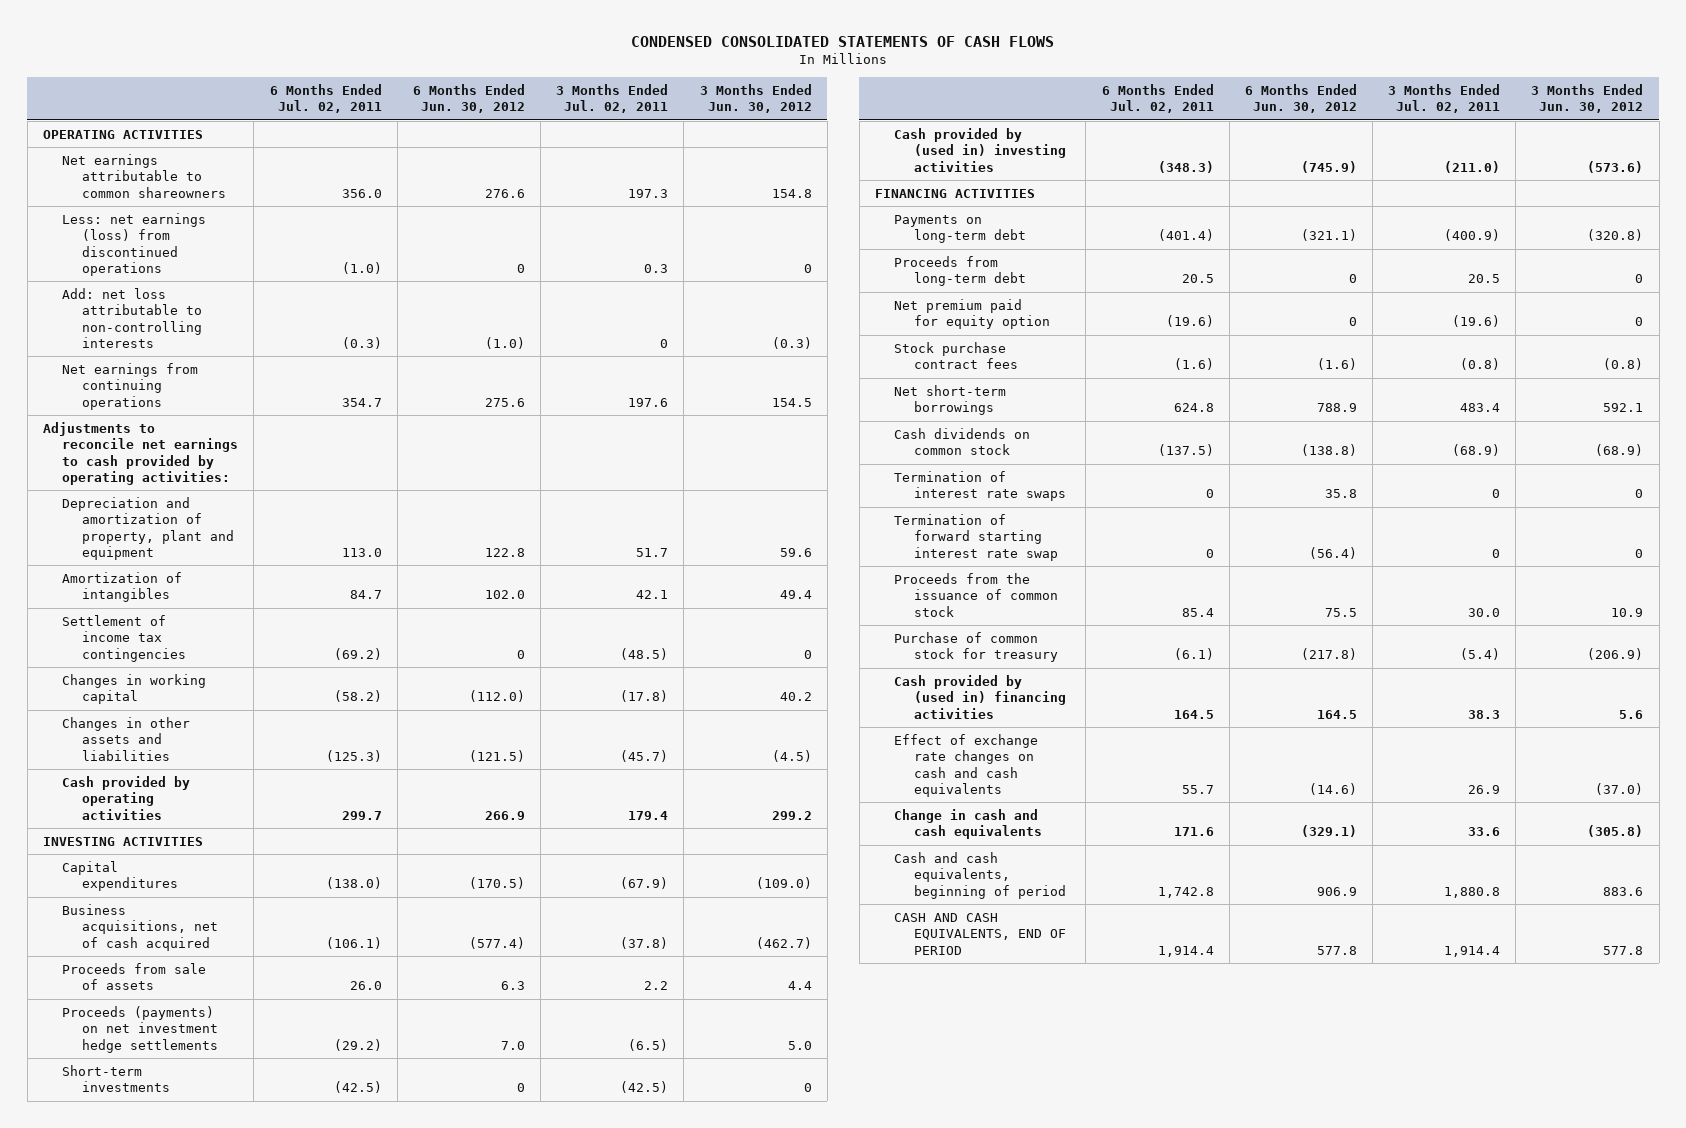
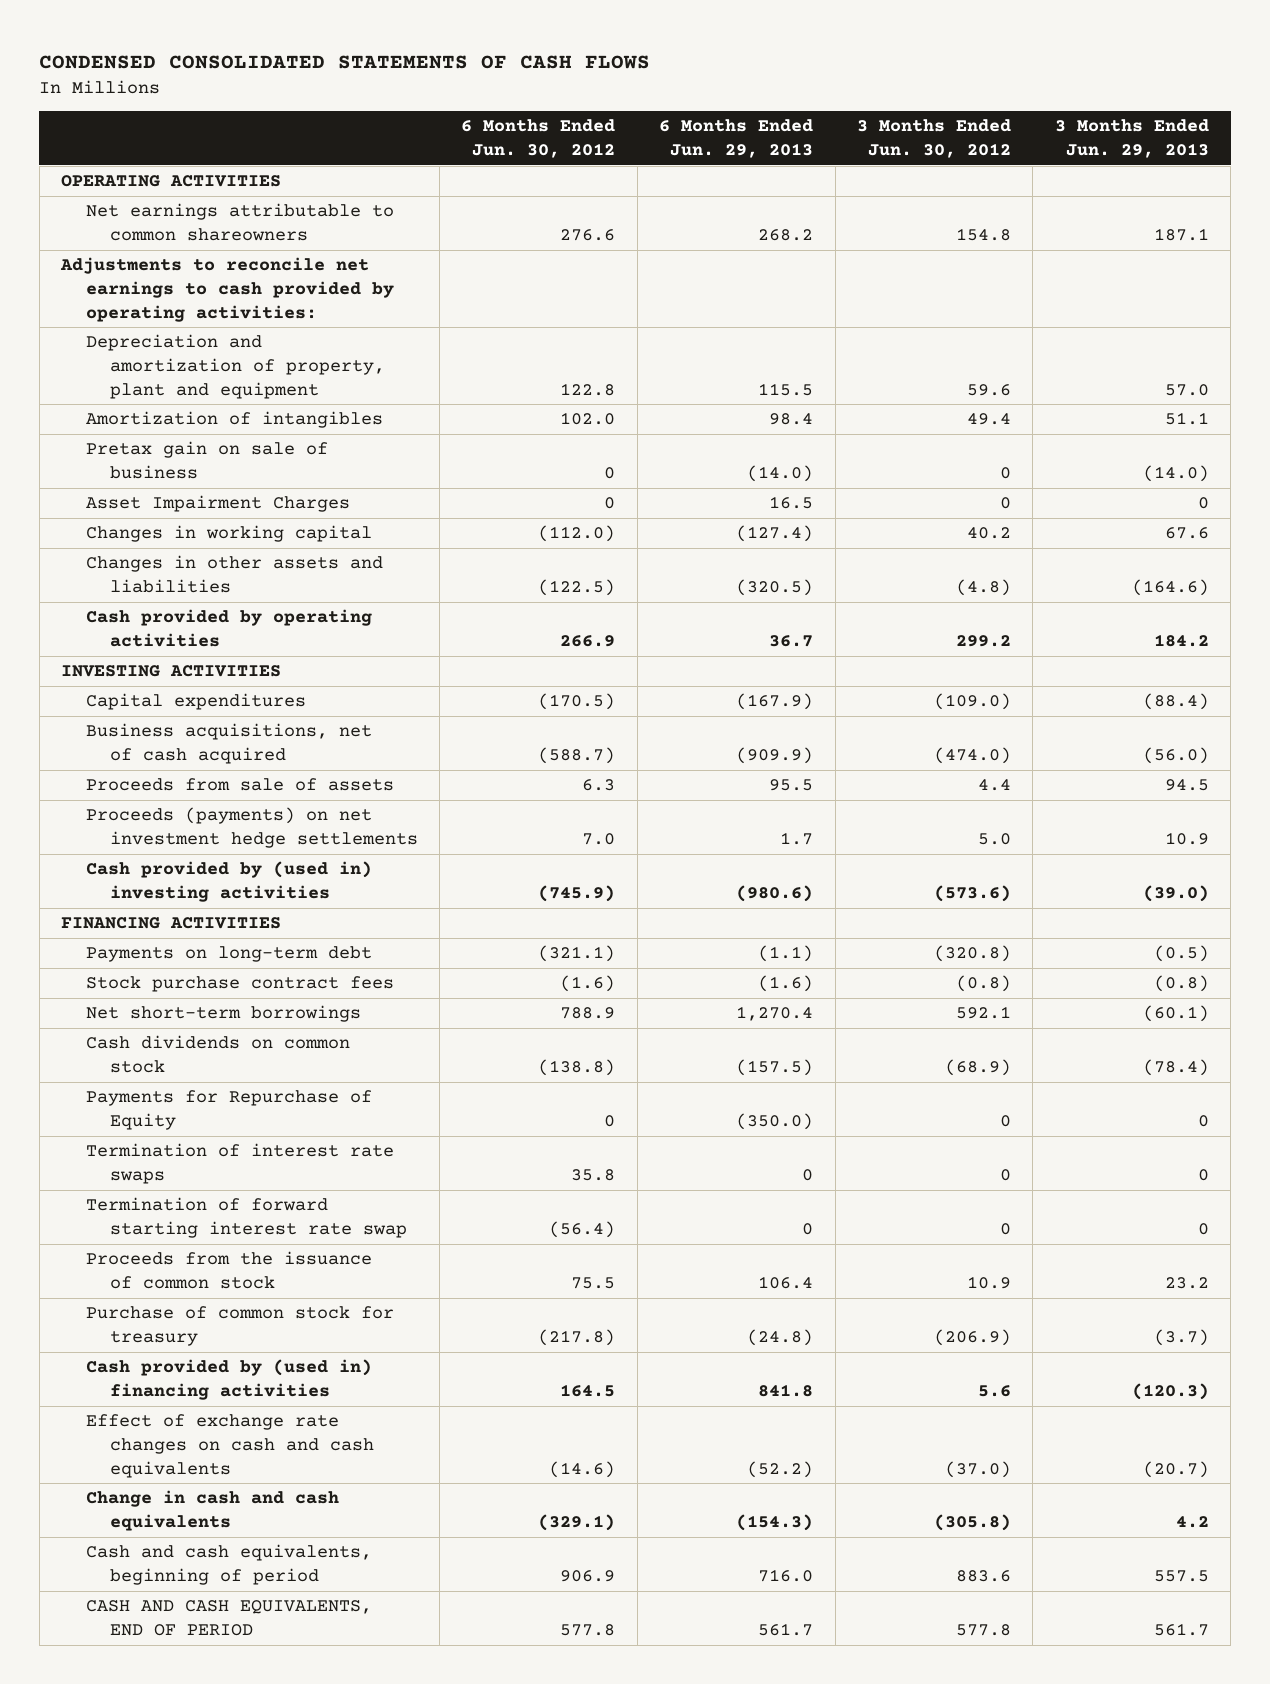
[269,83,382,114] 6 Months Ended Jul. 02, 2011 -> none
[556,83,669,114] 3 Months Ended Jul. 02, 2011 -> none
none -> [659,119,814,159] 6 Months Ended Jun. 29, 2013
none -> [1054,119,1209,159] 3 Months Ended Jun. 29, 2013
[62,212,207,276] Less: net earnings (loss) from discontinued operations -> none
[62,287,202,348] Add: net loss attributable to non-controlling interests -> none
[62,362,199,410] Net earnings from continuing operations -> none
[62,614,186,662] Settlement of income tax contingencies -> none
none -> [85,441,328,479] Pretax gain on sale of business
none -> [85,495,350,513] Asset Impairment Charges
[468,749,525,762] (121.5) -> [538,578,616,596] (122.5)
[771,749,812,762] (4.5) -> [955,578,1011,596] (4.8)
[468,936,525,949] (577.4) -> [538,746,616,764] (588.7)
[755,936,812,949] (462.7) -> [933,746,1011,764] (474.0)
[62,1064,170,1093] Short-term investments -> none
[894,255,1026,287] Proceeds from long-term debt -> none
[894,298,1050,330] Net premium paid for equity option -> none
none -> [85,1090,372,1130] Payments for Repurchase of Equity

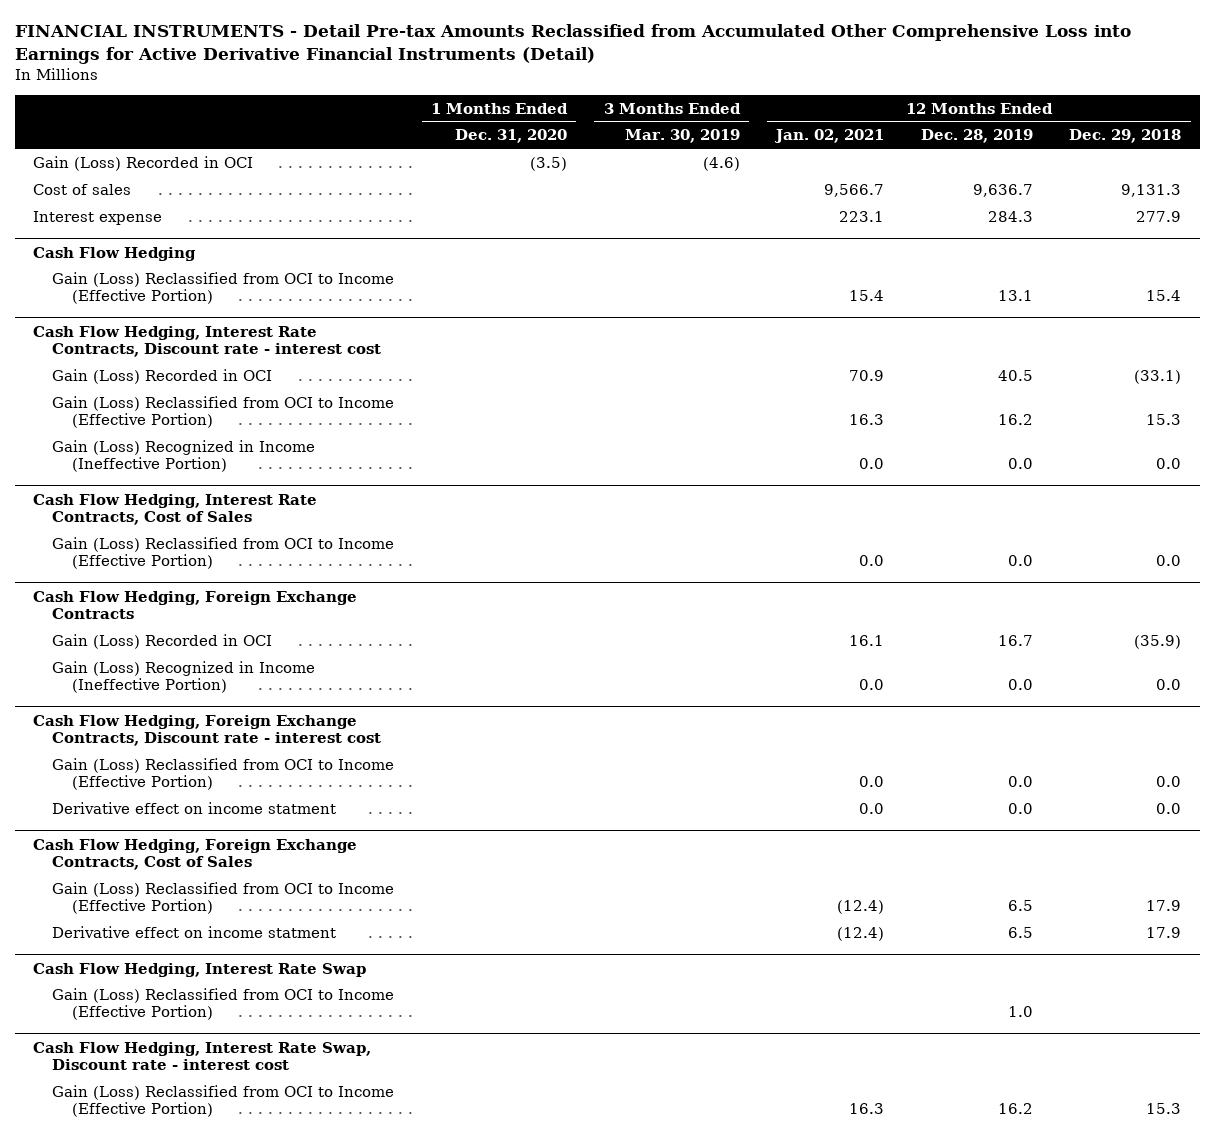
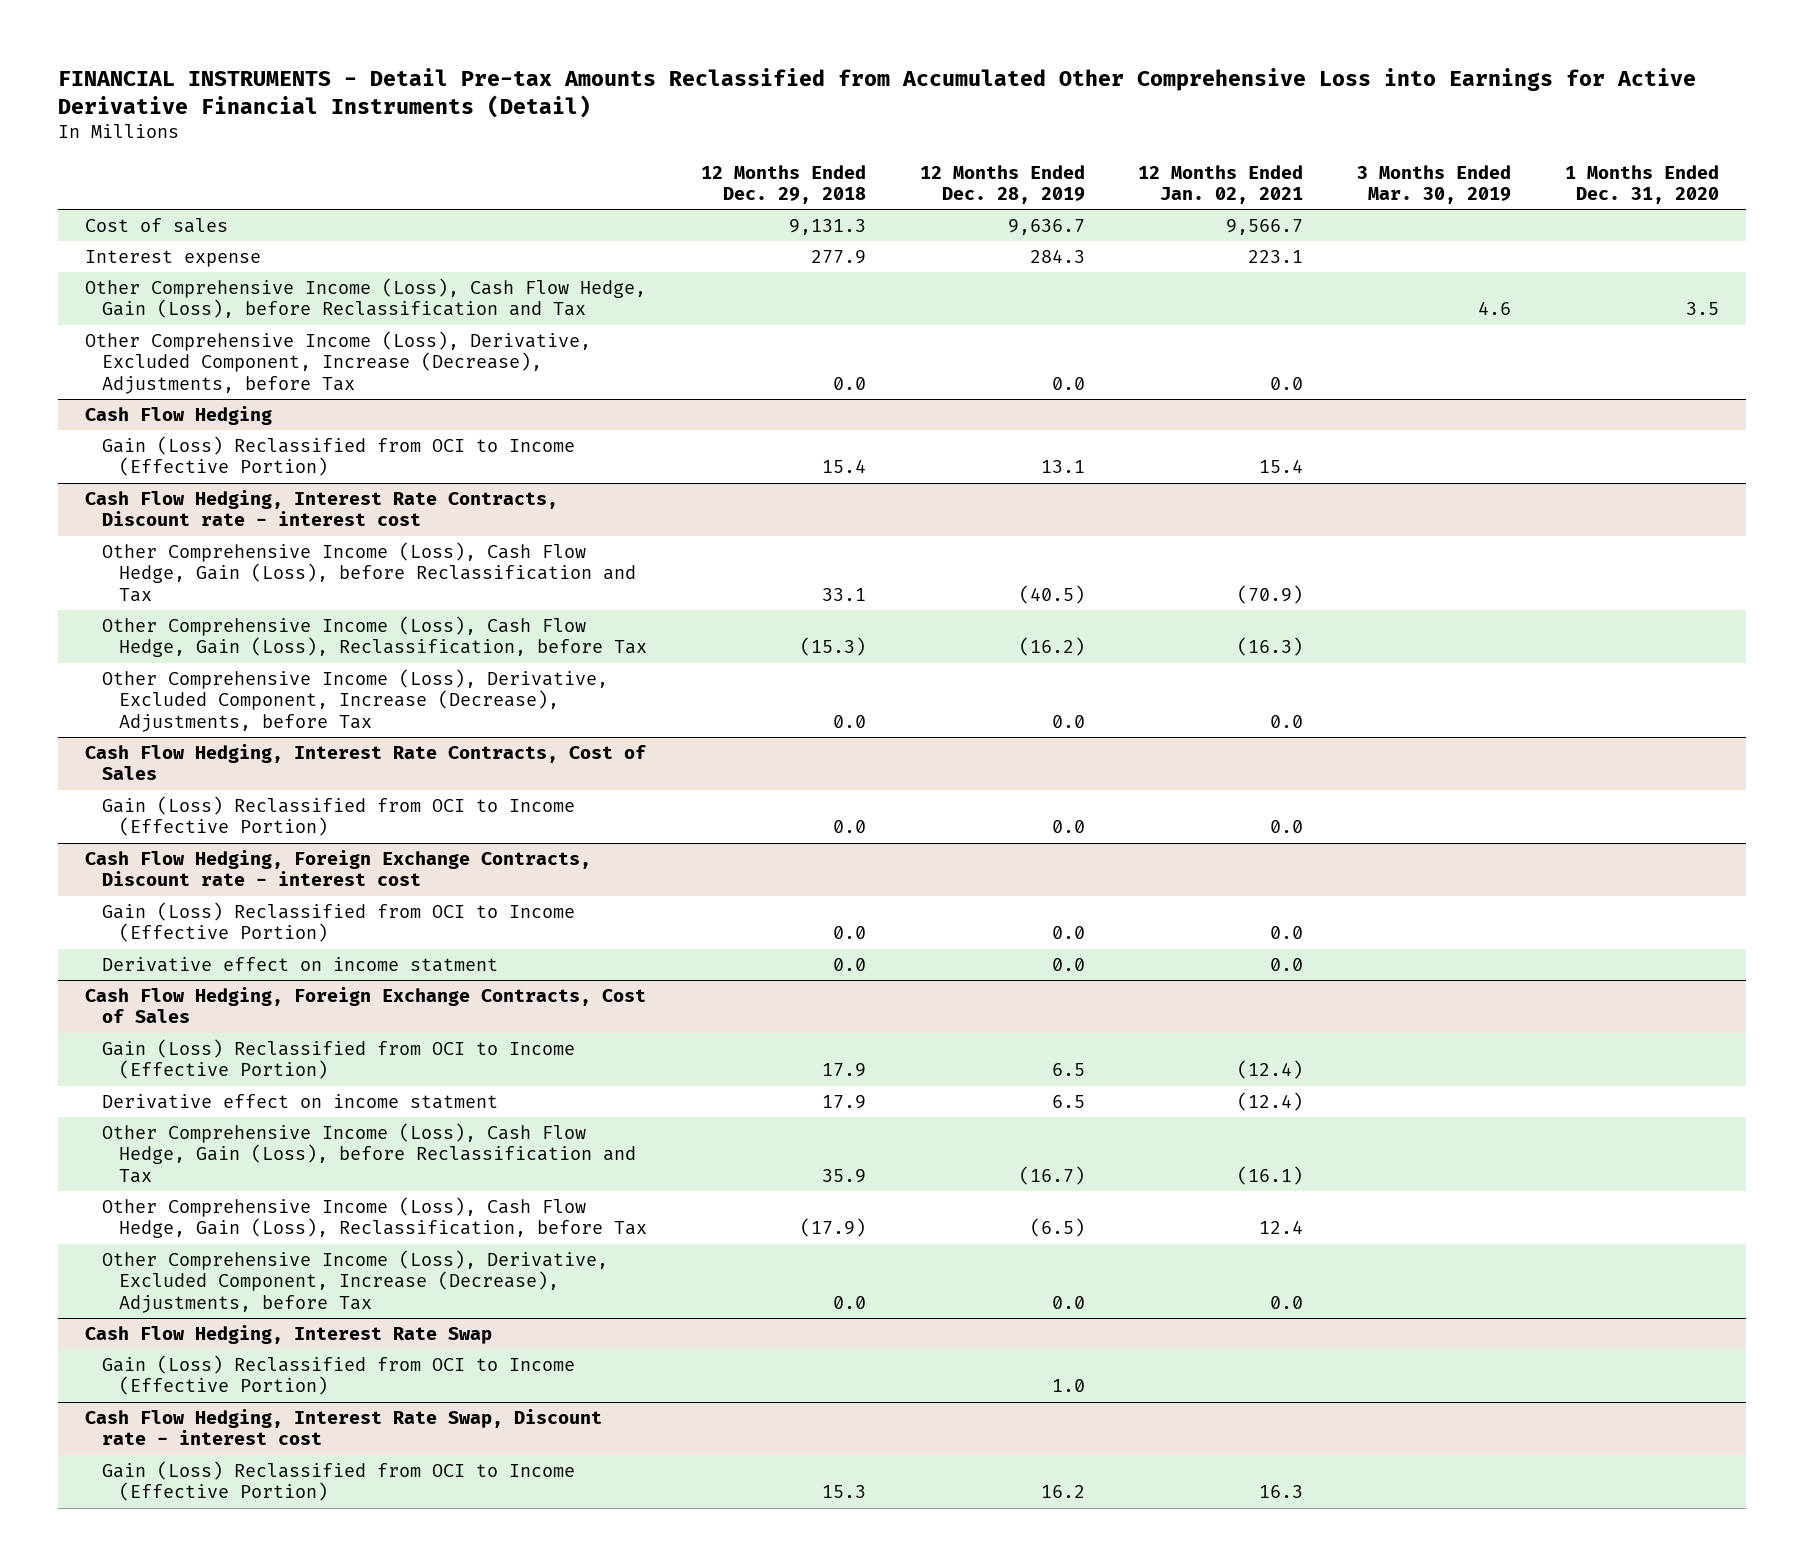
[32,155,253,171] Gain (Loss) Recorded in OCI -> none
none -> [84,277,646,319] Other Comprehensive Income (Loss), Cash Flow Hedge, Gain (Loss), before Reclassification and Tax
none -> [84,330,591,394] Other Comprehensive Income (Loss), Derivative, Excluded Component, Increase (Decrease), Adjustments, before Tax
[52,368,273,384] Gain (Loss) Recorded in OCI -> none
[52,395,395,429] Gain (Loss) Reclassified from OCI to Income (Effective Portion) -> none
[52,439,316,473] Gain (Loss) Recognized in Income (Ineffective Portion) -> none
none -> [101,541,637,602] Other Comprehensive Income (Loss), Cash Flow Hedge, Gain (Loss), before Reclassification and Tax
none -> [101,615,648,658] Other Comprehensive Income (Loss), Cash Flow Hedge, Gain (Loss), Reclassification, before Tax
none -> [101,668,608,732] Other Comprehensive Income (Loss), Derivative, Excluded Component, Increase (Decrease), Adjustments, before Tax
[32,590,357,620] Cash Flow Hedging, Foreign Exchange Contracts -> none
[52,633,273,649] Gain (Loss) Recorded in OCI -> none
[52,660,316,694] Gain (Loss) Recognized in Income (Ineffective Portion) -> none
none -> [101,1122,637,1183] Other Comprehensive Income (Loss), Cash Flow Hedge, Gain (Loss), before Reclassification and Tax
none -> [101,1196,648,1239] Other Comprehensive Income (Loss), Cash Flow Hedge, Gain (Loss), Reclassification, before Tax
none -> [101,1249,608,1313] Other Comprehensive Income (Loss), Derivative, Excluded Component, Increase (Decrease), Adjustments, before Tax

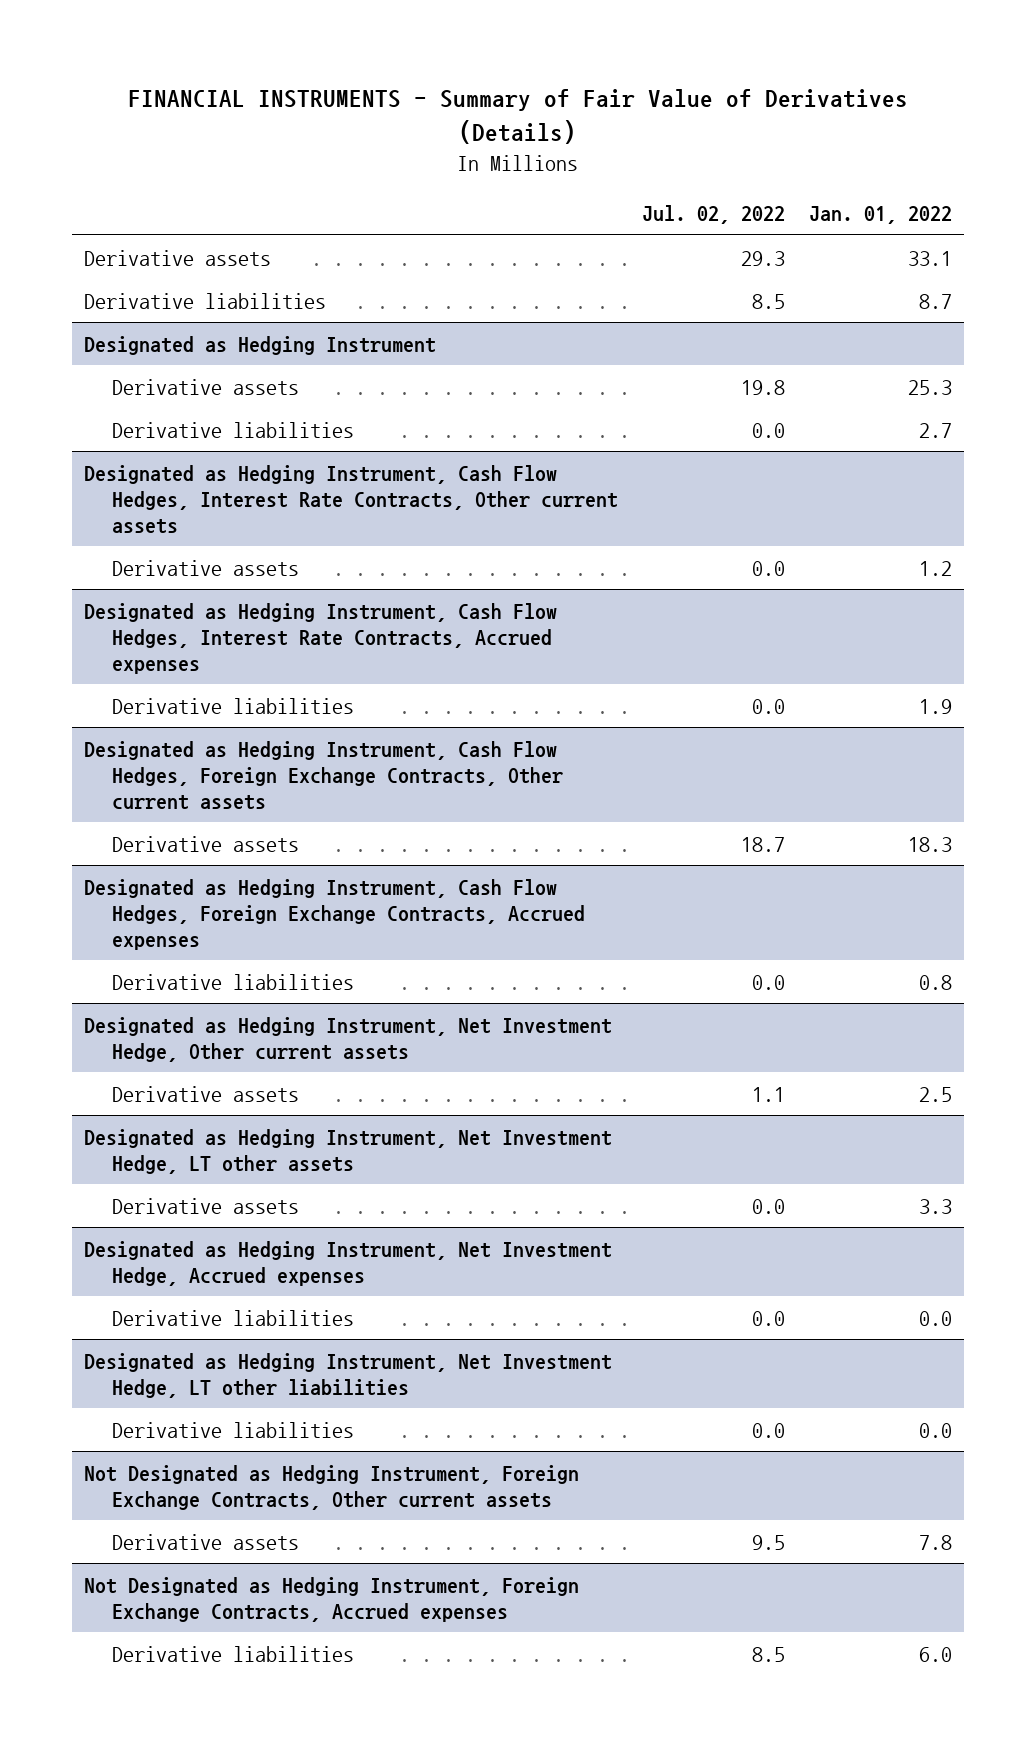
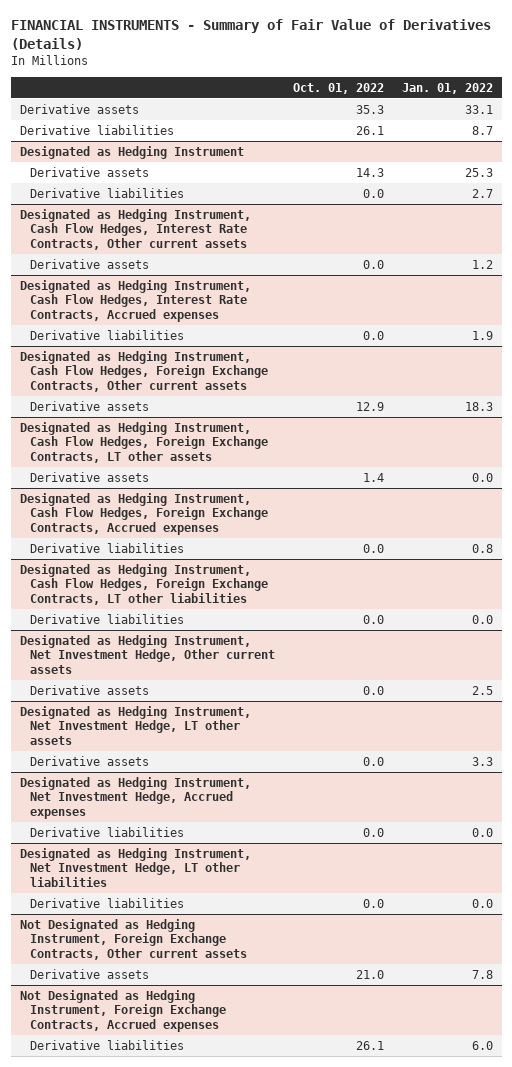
[642,205,786,225] Jul. 02, 2022 -> none
none -> [292,82,384,94] Oct. 01, 2022
none -> [19,421,268,463] Designated as Hedging Instrument, Cash Flow Hedges, Foreign Exchange Contracts, LT other assets
none -> [29,471,149,482] Derivative assets
none -> [19,563,268,605] Designated as Hedging Instrument, Cash Flow Hedges, Foreign Exchange Contracts, LT other liabilities
none -> [29,613,184,624] Derivative liabilities

